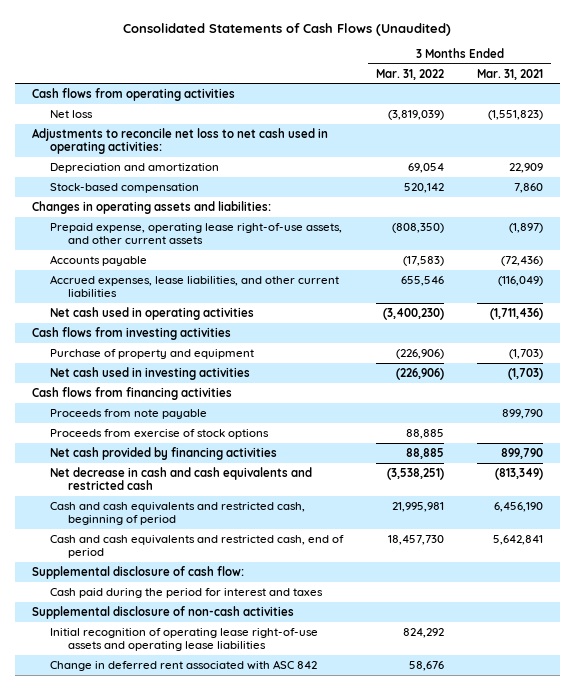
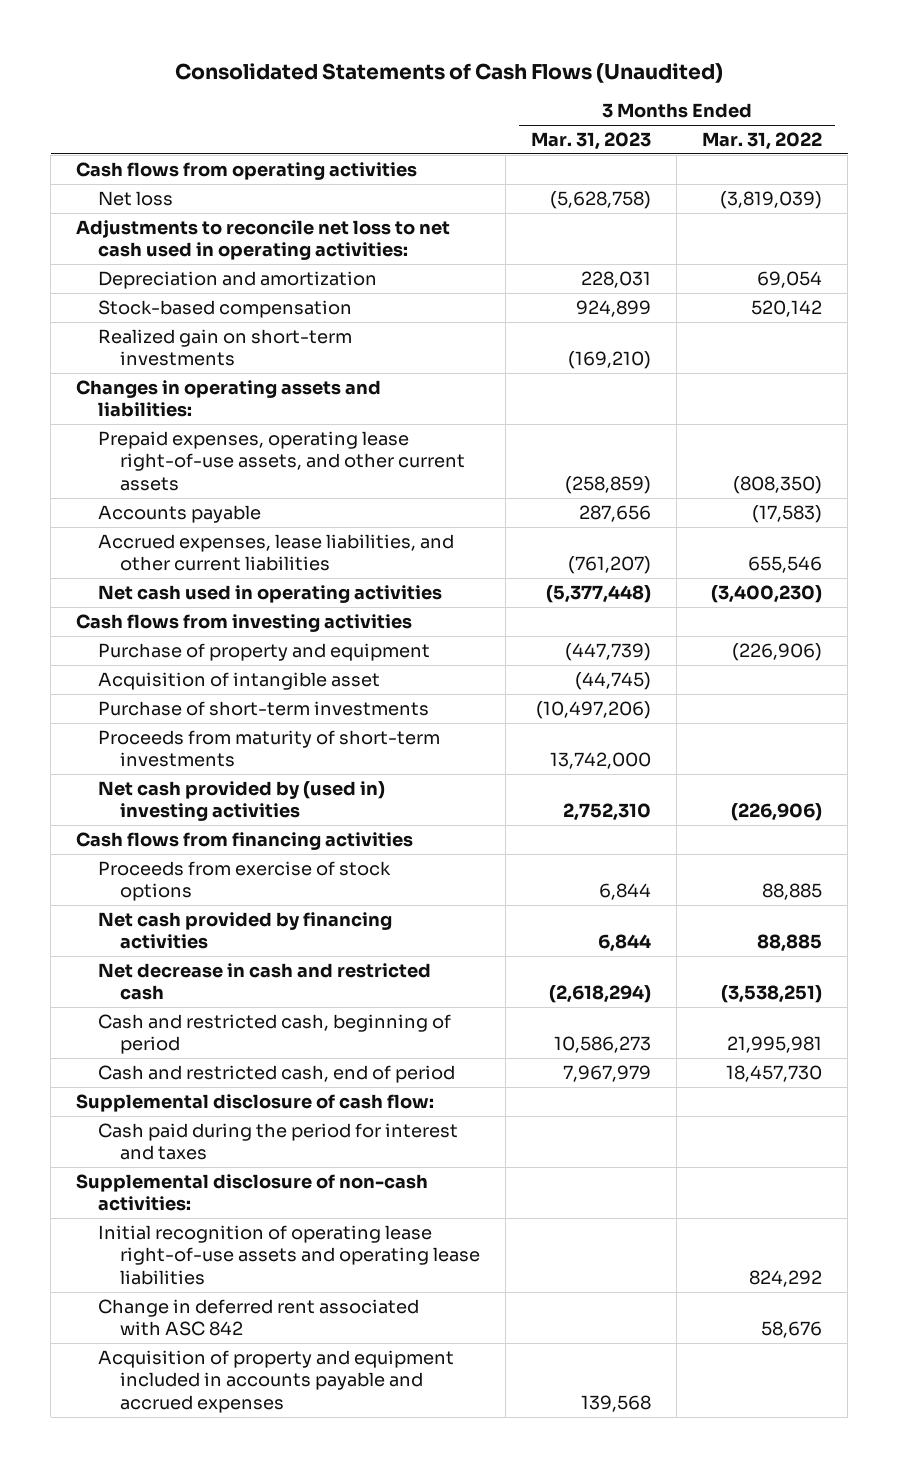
[477,68,544,80] Mar. 31, 2021 -> none
none -> [531,131,652,150] Mar. 31, 2023
none -> [98,328,353,367] Realized gain on short-term investments
[49,222,342,245] Prepaid expense, operating lease right-of-use assets, and other current assets -> [98,430,466,492] Prepaid expenses, operating lease right-of-use assets, and other current assets
none -> [98,671,381,690] Acquisition of intangible asset
none -> [98,700,430,716] Purchase of short-term investments
none -> [98,729,441,768] Proceeds from maturity of short-term investments
[49,366,250,380] Net cash used in investing activities -> [98,780,386,822] Net cash provided by (used in) investing activities
[49,408,207,419] Proceeds from note payable -> none
[49,466,312,491] Net decrease in cash and cash equivalents and restricted cash -> [98,962,432,1001] Net decrease in cash and restricted cash
[49,501,305,526] Cash and cash equivalents and restricted cash, beginning of period -> [98,1013,452,1055] Cash and restricted cash, beginning of period
[49,534,344,559] Cash and cash equivalents and restricted cash, end of period -> [98,1064,456,1083] Cash and restricted cash, end of period
[31,605,294,619] Supplemental disclosure of non-cash activities -> [76,1173,429,1212] Supplemental disclosure of non-cash activities:
none -> [98,1349,455,1414] Acquisition of property and equipment included in accounts payable and accrued expenses

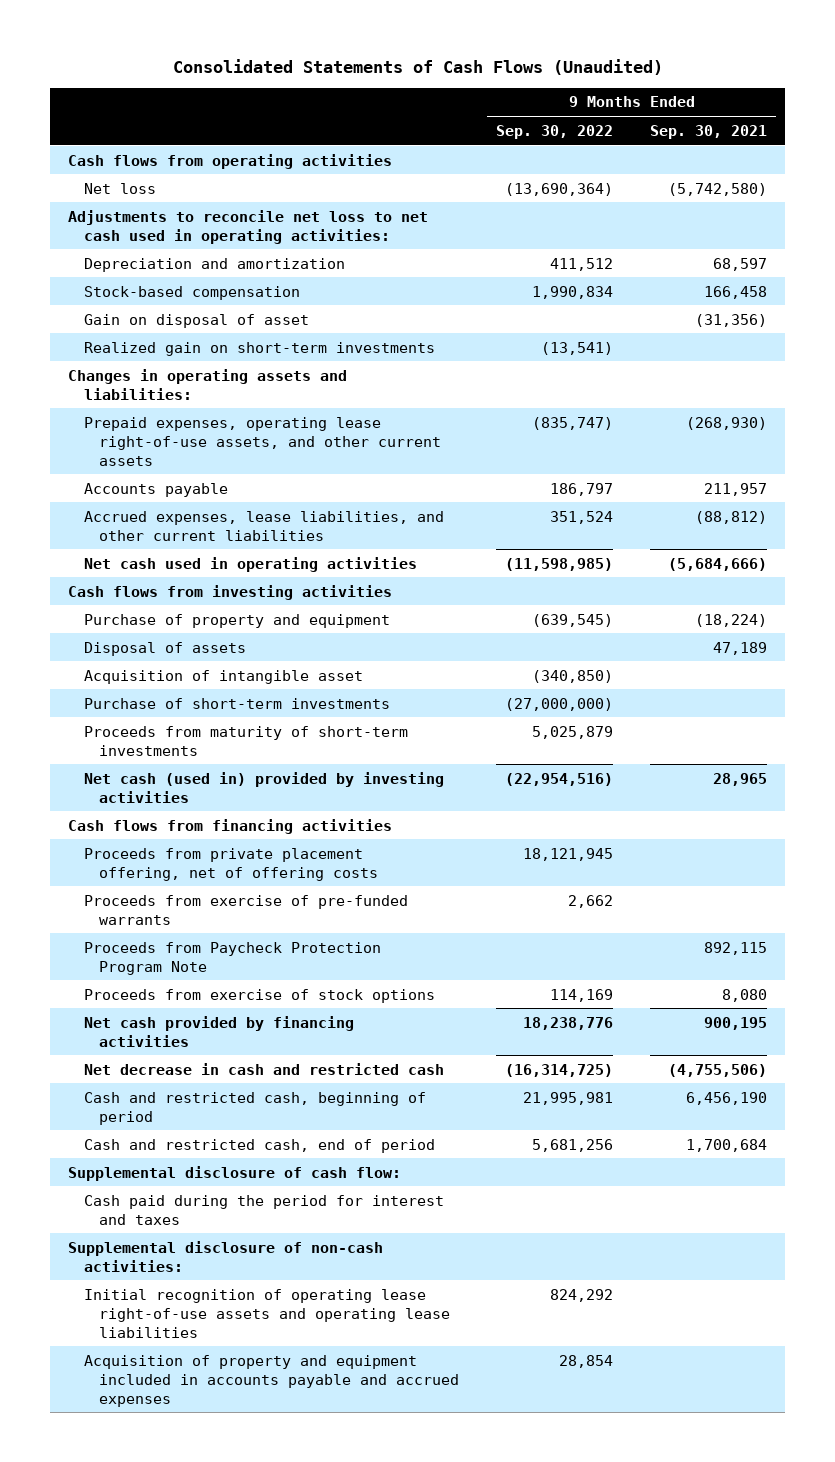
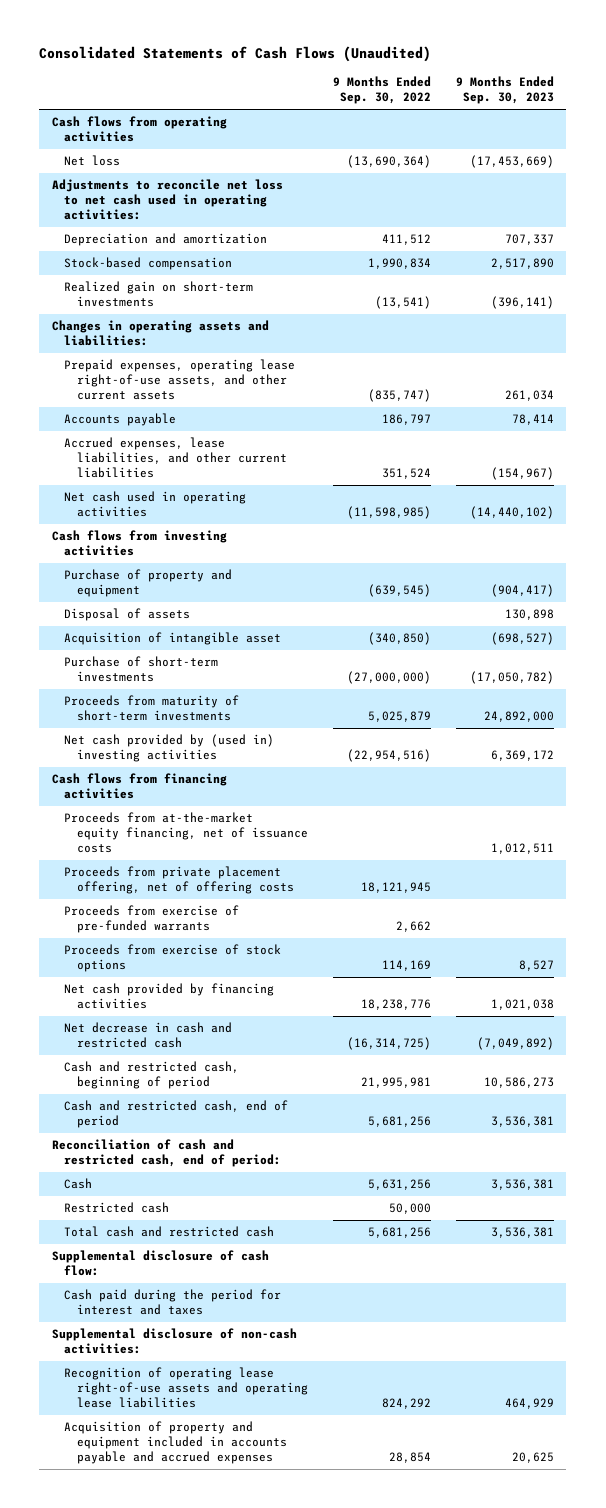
[649,124,767,139] Sep. 30, 2021 -> none
none -> [455,76,554,105] 9 Months Ended Sep. 30, 2023
[83,313,309,328] Gain on disposal of asset -> none
[83,771,444,803] Net cash (used in) provided by investing activities -> [64,734,275,763] Net cash provided by (used in) investing activities
none -> [64,812,308,854] Proceeds from at-the-market equity financing, net of issuance costs
[83,941,381,975] Proceeds from Paycheck Protection Program Note -> none
none -> [51,1139,282,1168] Reconciliation of cash and restricted cash, end of period:
none -> [64,1178,93,1190] Cash
none -> [64,1202,170,1214] Restricted cash
none -> [64,1226,275,1238] Total cash and restricted cash
[83,1288,451,1338] Initial recognition of operating lease right-of-use assets and operating lease liabilities -> [64,1367,308,1409] Recognition of operating lease right-of-use assets and operating lease liabilities

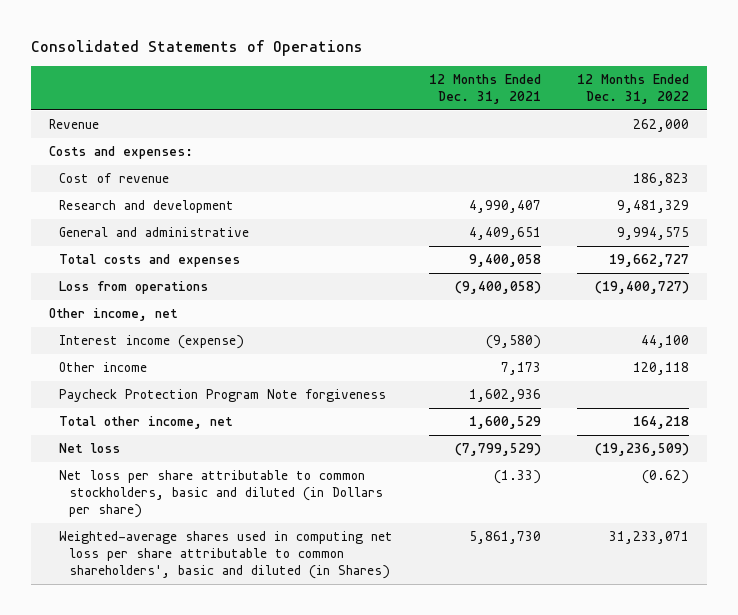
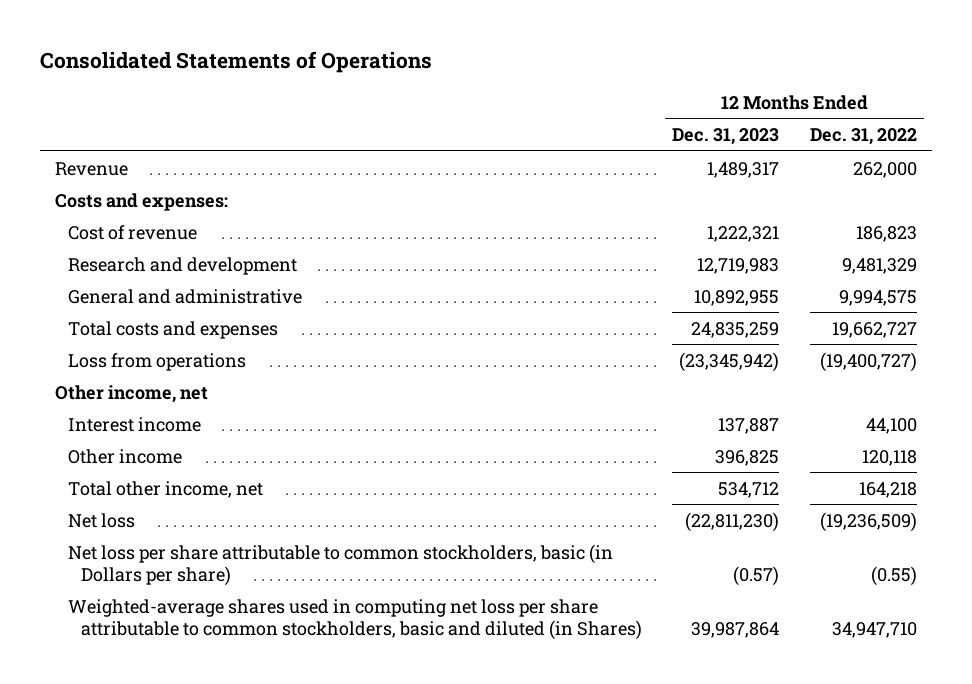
[429,74,542,105] 12 Months Ended Dec. 31, 2021 -> none
none -> [672,128,780,146] Dec. 31, 2023
[59,335,245,350] Interest income (expense) -> [67,416,201,432] Interest income
[59,389,387,403] Paycheck Protection Program Note forgiveness -> none
[59,470,384,519] Net loss per share attributable to common stockholders, basic and diluted (in Dollars per share) -> [67,543,613,586] Net loss per share attributable to common stockholders, basic (in Dollars per share)
[642,470,690,485] (0.62) -> [870,565,917,586] (0.55)
[59,531,394,580] Weighted-average shares used in computing net loss per share attributable to common shareholders', basic and diluted (in Shares) -> [67,598,642,640] Weighted-average shares used in computing net loss per share attributable to common stockholders, basic and diluted (in Shares)
[609,531,690,545] 31,233,071 -> [831,621,917,638] 34,947,710

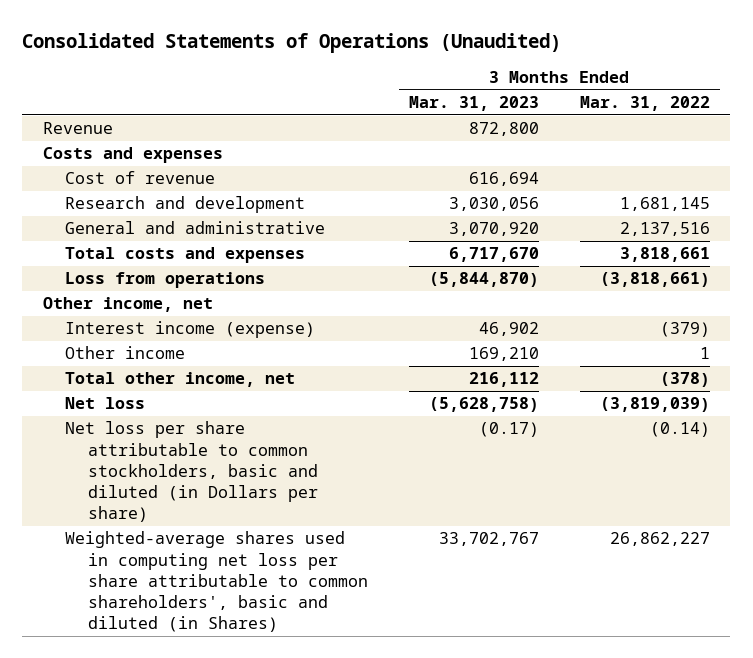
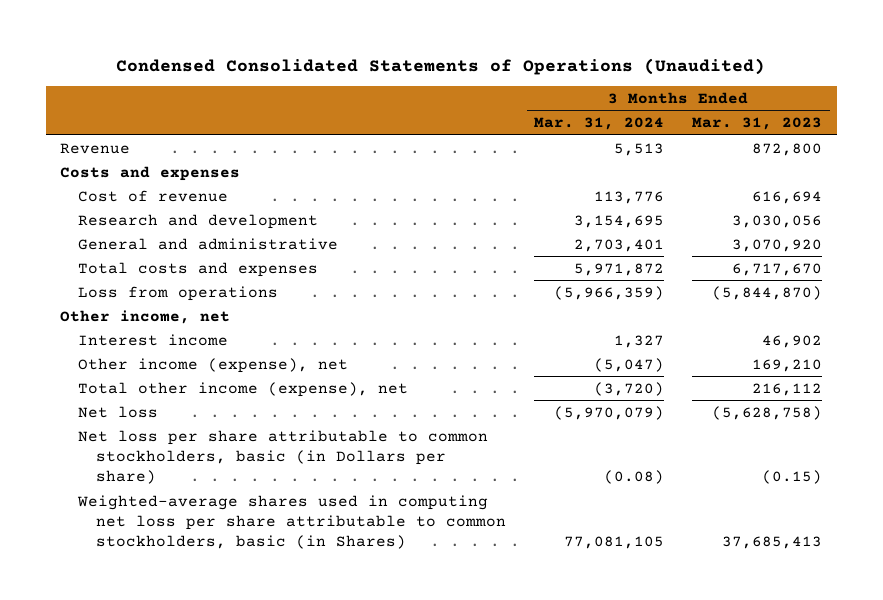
[22,32,562,53] Consolidated Statements of Operations (Unaudited) -> [116,57,766,75] Condensed Consolidated Statements of Operations (Unaudited)
[579,96,710,112] Mar. 31, 2022 -> none
none -> [534,117,665,131] Mar. 31, 2024
[65,321,316,339] Interest income (expense) -> [78,333,229,346] Interest income
[65,346,186,360] Other income -> [78,357,349,373] Other income (expense), net
[65,372,296,388] Total other income, net -> [78,381,409,397] Total other income (expense), net
[65,421,318,523] Net loss per share attributable to common stockholders, basic and diluted (in Dollars per share) -> [78,429,489,485] Net loss per share attributable to common stockholders, basic (in Dollars per share)
[478,422,539,438] (0.17) -> [762,470,823,485] (0.15)
[65,531,368,633] Weighted-average shares used in computing net loss per share attributable to common shareholders', basic and diluted (in Shares) -> [77,494,507,550] Weighted-average shares used in computing net loss per share attributable to common stockholders, basic (in Shares)
[438,532,539,547] 33,702,767 -> [722,536,823,550] 37,685,413

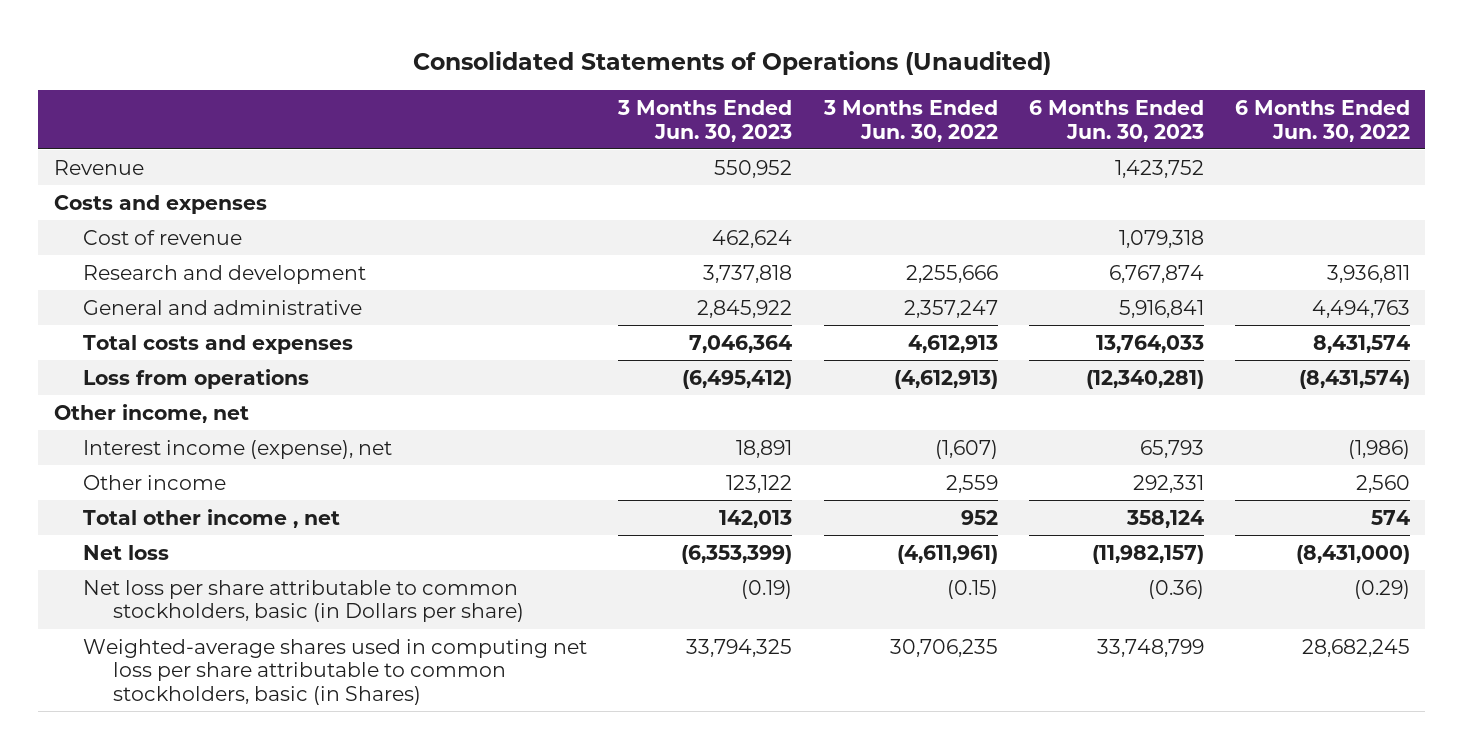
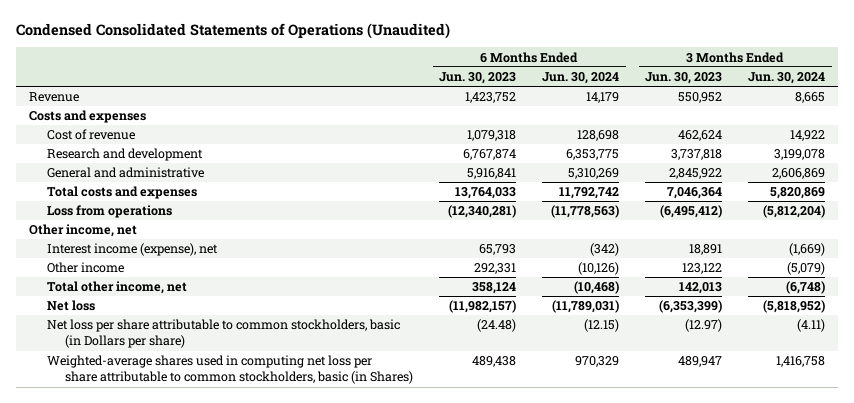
[412,50,1051,75] Consolidated Statements of Operations (Unaudited) -> [15,22,450,39] Condensed Consolidated Statements of Operations (Unaudited)
[822,99,998,142] 3 Months Ended Jun. 30, 2022 -> none
[1234,99,1410,142] 6 Months Ended Jun. 30, 2022 -> none
none -> [542,72,620,85] Jun. 30, 2024
none -> [748,72,826,85] Jun. 30, 2024
[83,508,341,528] Total other income , net -> [46,281,187,295] Total other income, net
[741,579,793,599] (0.19) -> [685,319,723,333] (12.97)
[1147,579,1204,599] (0.36) -> [477,319,517,333] (24.48)
[686,638,793,657] 33,794,325 -> [678,356,723,368] 489,947
[1096,638,1204,657] 33,748,799 -> [472,356,517,368] 489,438

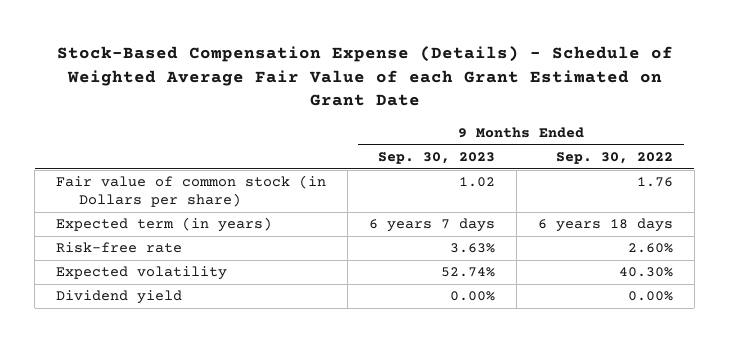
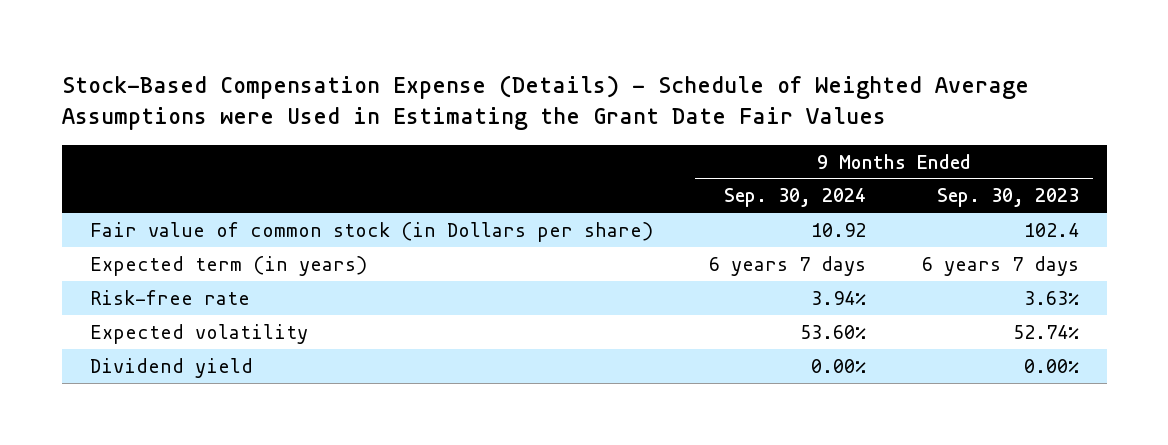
[56,46,673,107] Stock-Based Compensation Expense (Details) - Schedule of Weighted Average Fair Value of each Grant Estimated on Grant Date -> [61,75,1029,131] Stock-Based Compensation Expense (Details) - Schedule of Weighted Average Assumptions were Used in Estimating the Grant Date Fair Values
[555,151,673,164] Sep. 30, 2022 -> none
none -> [723,188,866,208] Sep. 30, 2024
[459,177,496,188] 1.02 -> [1023,222,1079,237] 102.4

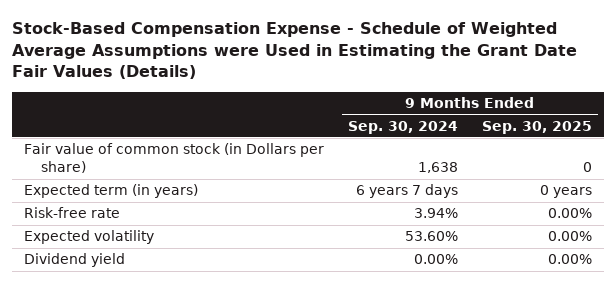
[61,75,1029,131] Stock-Based Compensation Expense (Details) - Schedule of Weighted Average Assumptions were Used in Estimating the Grant Date Fair Values -> [11,21,577,80] Stock-Based Compensation Expense - Schedule of Weighted Average Assumptions were Used in Estimating the Grant Date Fair Values (Details)
[936,188,1079,208] Sep. 30, 2023 -> none
none -> [482,120,593,134] Sep. 30, 2025
[810,222,866,237] 10.92 -> [418,162,459,174] 1,638

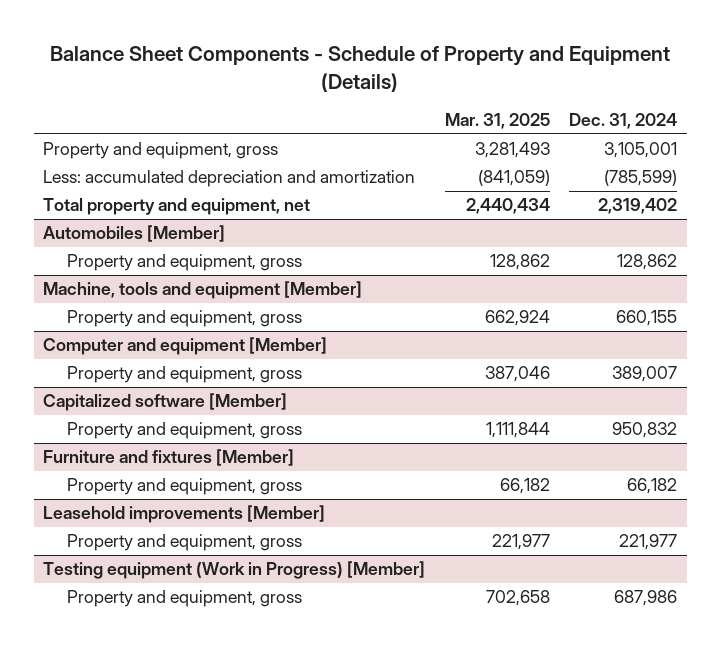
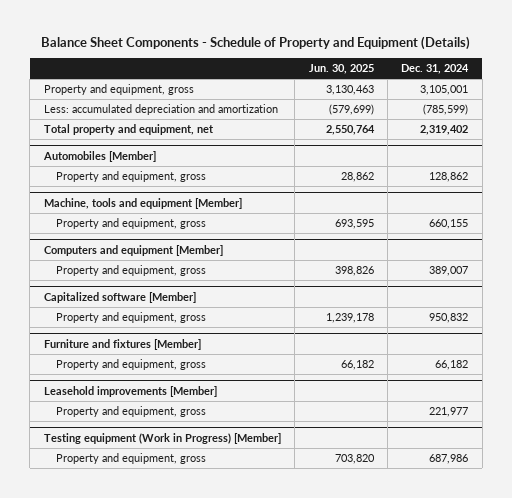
[444,113,550,130] Mar. 31, 2025 -> none
none -> [308,64,374,75] Jun. 30, 2025
[43,337,328,356] Computer and equipment [Member] -> [43,244,223,256] Computers and equipment [Member]

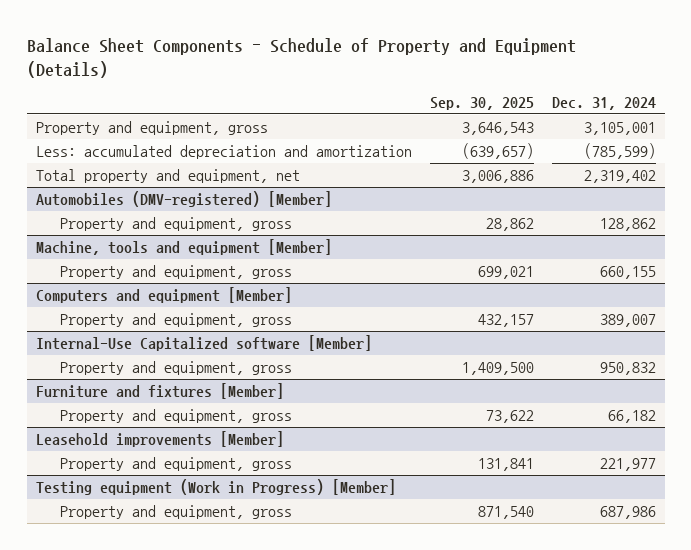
[308,64,374,75] Jun. 30, 2025 -> none
none -> [429,96,534,110] Sep. 30, 2025
[42,150,156,162] Automobiles [Member] -> [35,190,332,207] Automobiles (DMV-registered) [Member]
[43,291,196,303] Capitalized software [Member] -> [35,334,372,351] Internal-Use Capitalized software [Member]

